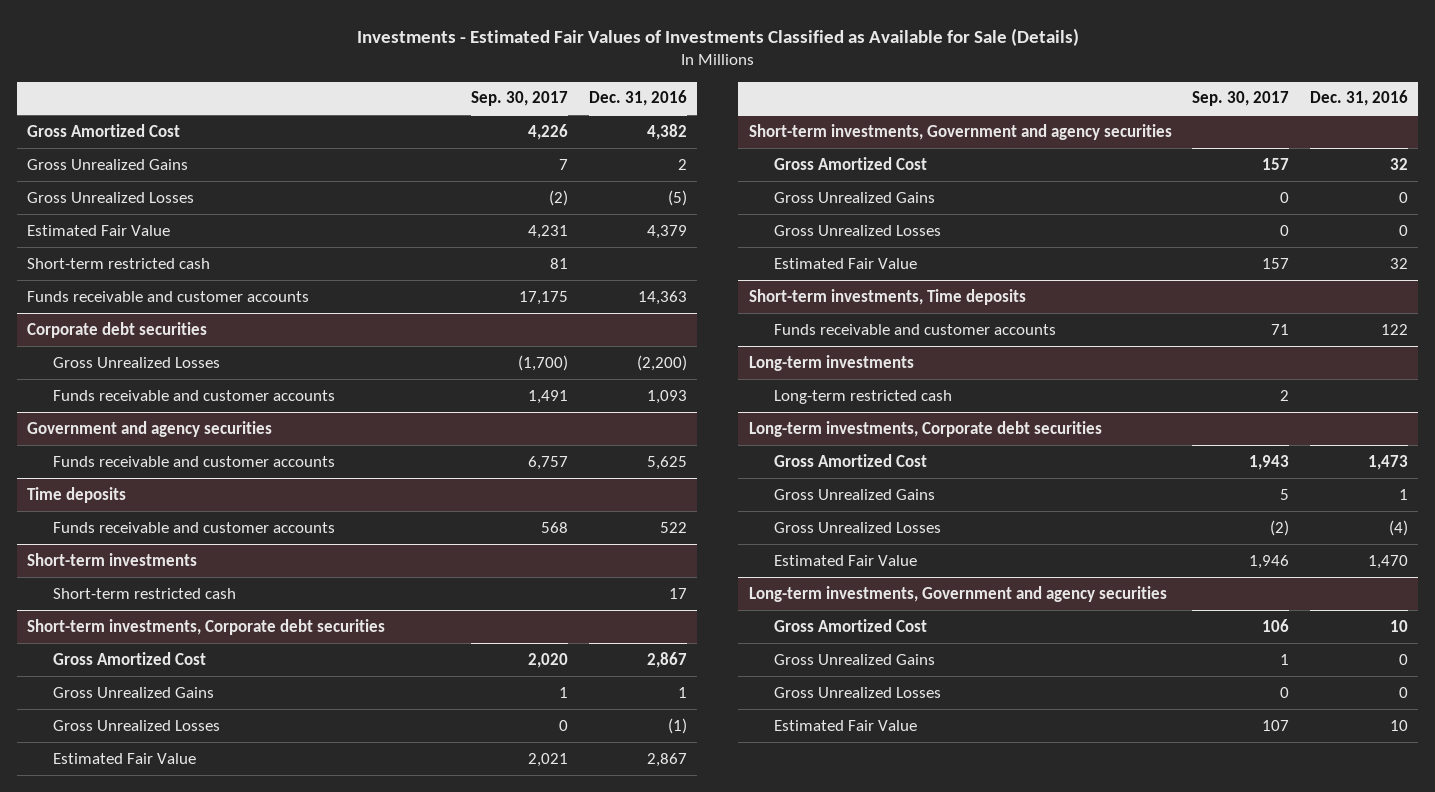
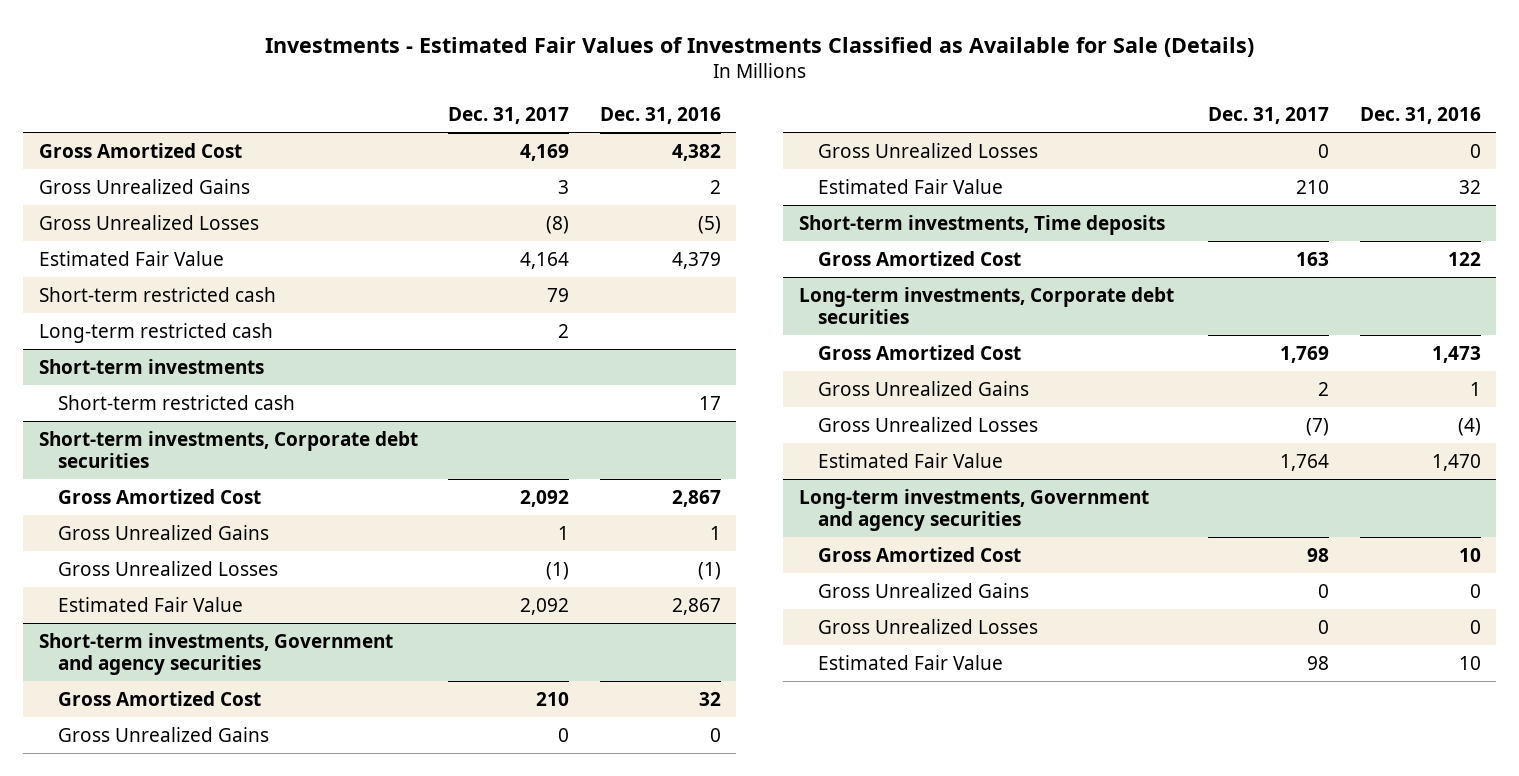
[471,91,569,107] Sep. 30, 2017 -> none
none -> [448,107,570,125] Dec. 31, 2017
[27,290,310,302] Funds receivable and customer accounts -> none
[27,321,208,338] Corporate debt securities -> none
[52,356,220,368] Gross Unrealized Losses -> none
[52,389,335,401] Funds receivable and customer accounts -> none
[27,420,273,437] Government and agency securities -> none
[52,455,335,467] Funds receivable and customer accounts -> none
[27,486,127,503] Time deposits -> none
[52,521,335,533] Funds receivable and customer accounts -> none
none -> [38,322,273,343] Long-term restricted cash
[748,354,914,371] Long-term investments -> none
[774,389,953,404] Long-term restricted cash -> none
[774,323,1057,335] Funds receivable and customer accounts -> [818,250,1022,266] Gross Amortized Cost

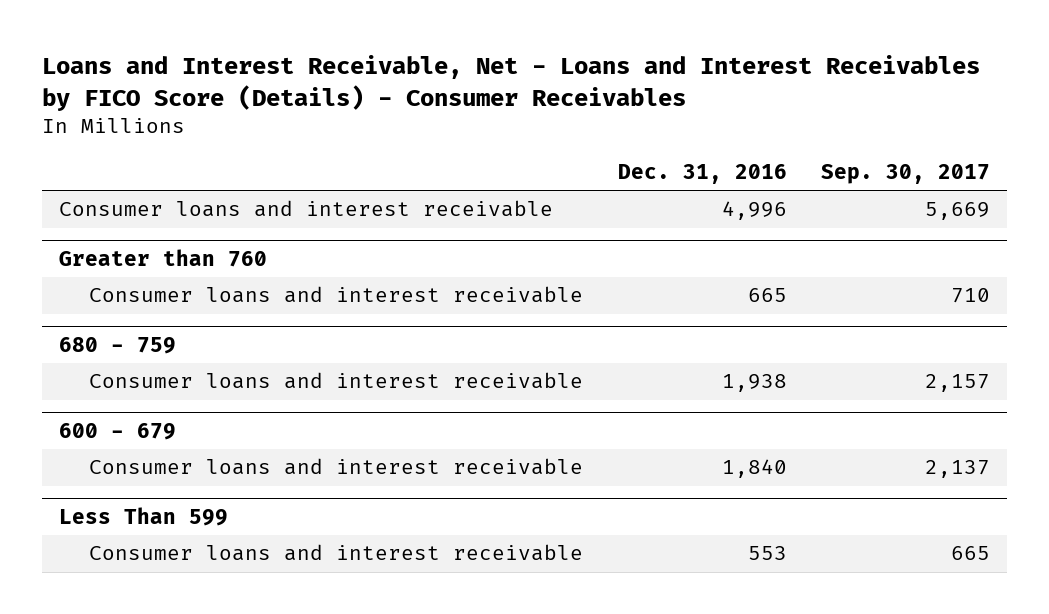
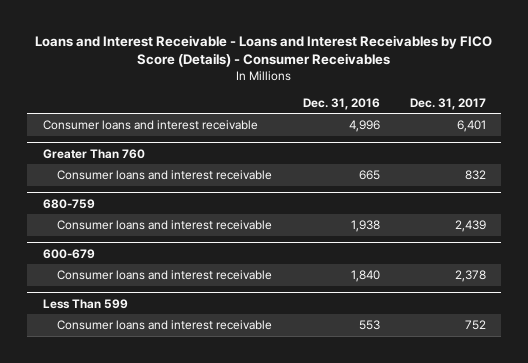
[42,54,981,111] Loans and Interest Receivable, Net - Loans and Interest Receivables by FICO Score (Details) - Consumer Receivables -> [35,34,493,67] Loans and Interest Receivable - Loans and Interest Receivables by FICO Score (Details) - Consumer Receivables
[821,164,991,185] Sep. 30, 2017 -> none
none -> [409,97,486,110] Dec. 31, 2017
[59,248,268,267] Greater than 760 -> [42,148,145,159] Greater Than 760
[59,336,177,354] 680 - 759 -> [42,198,95,209] 680-759
[59,422,177,440] 600 - 679 -> [42,248,95,259] 600-679

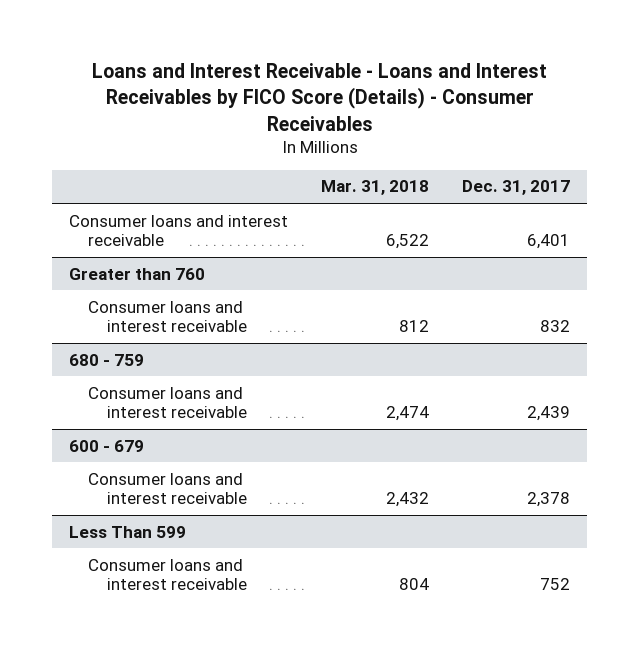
[302,97,380,110] Dec. 31, 2016 -> none
none -> [321,180,430,196] Mar. 31, 2018
[42,148,145,159] Greater Than 760 -> [68,267,205,280] Greater than 760
[42,198,95,209] 680-759 -> [68,353,144,366] 680 - 759
[42,248,95,259] 600-679 -> [68,439,144,452] 600 - 679

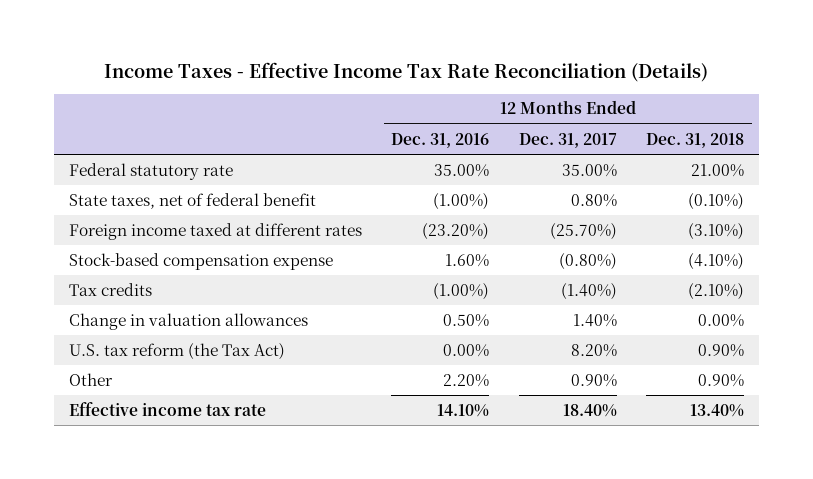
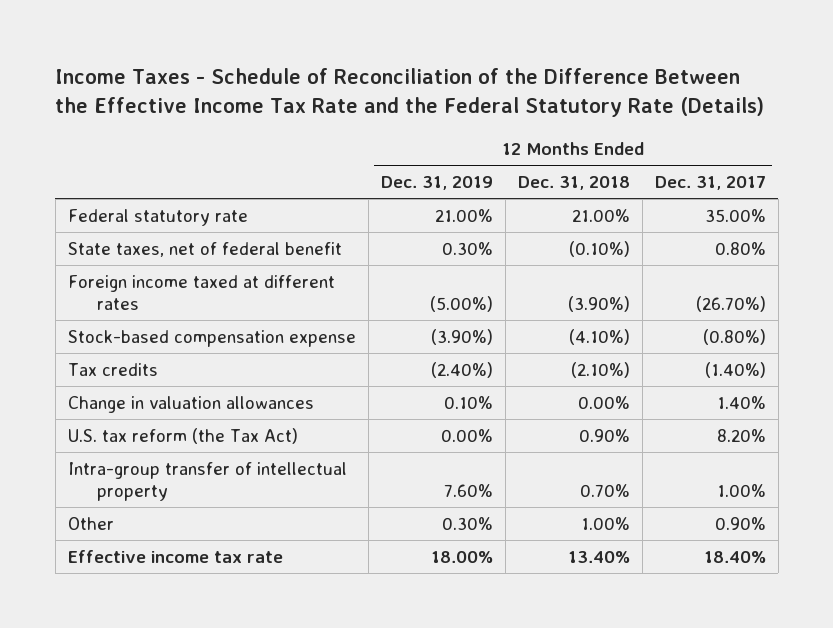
[104,62,709,83] Income Taxes - Effective Income Tax Rate Reconciliation (Details) -> [55,68,765,118] Income Taxes - Schedule of Reconciliation of the Difference Between the Effective Income Tax Rate and the Federal Statutory Rate (Details)
[391,132,490,148] Dec. 31, 2016 -> none
none -> [380,176,493,191] Dec. 31, 2019
[549,222,617,240] (25.70%) -> [695,295,766,312] (26.70%)
[688,222,745,240] (3.10%) -> [567,295,630,312] (3.90%)
none -> [67,461,347,501] Intra-group transfer of intellectual property
[698,373,745,387] 0.90% -> [580,516,630,530] 1.00%

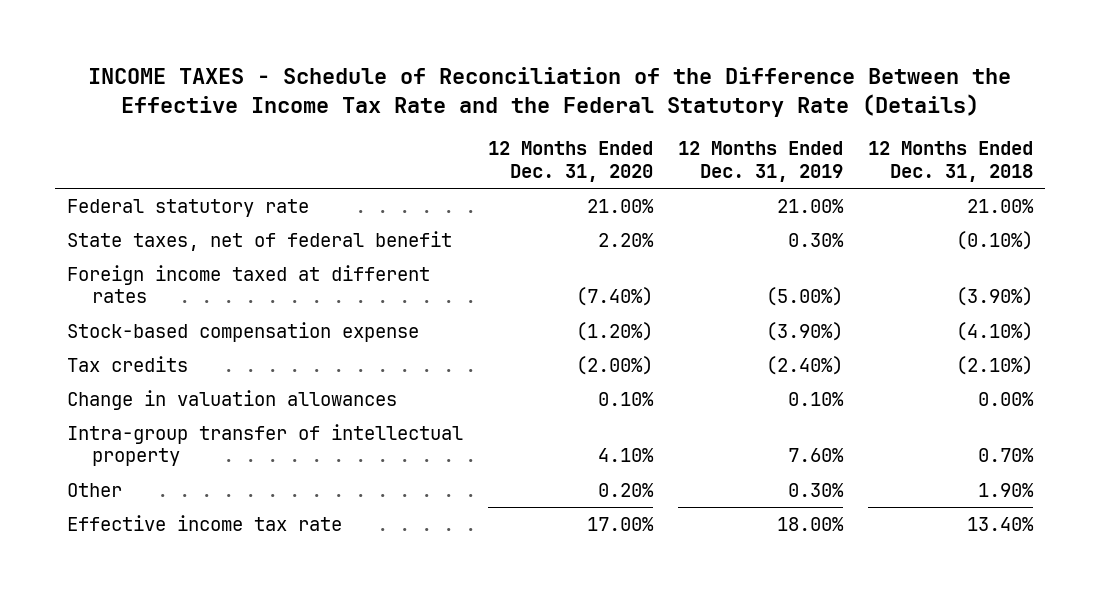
[55,68,765,118] Income Taxes - Schedule of Reconciliation of the Difference Between the Effective Income Tax Rate and the Federal Statutory Rate (Details) -> [88,66,1012,117] INCOME TAXES - Schedule of Reconciliation of the Difference Between the Effective Income Tax Rate and the Federal Statutory Rate (Details)
[654,176,766,191] Dec. 31, 2017 -> none
none -> [488,141,654,182] 12 Months Ended Dec. 31, 2020
[67,427,298,444] U.S. tax reform (the Tax Act) -> none
[580,516,630,530] 1.00% -> [977,482,1034,497] 1.90%

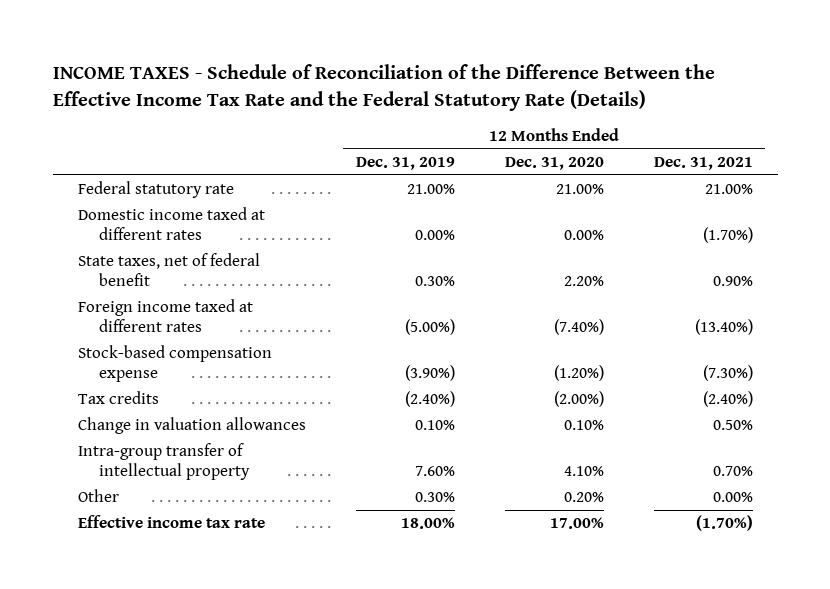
[867,141,1033,182] 12 Months Ended Dec. 31, 2018 -> none
none -> [653,156,753,170] Dec. 31, 2021
none -> [77,207,265,241] Domestic income taxed at different rates

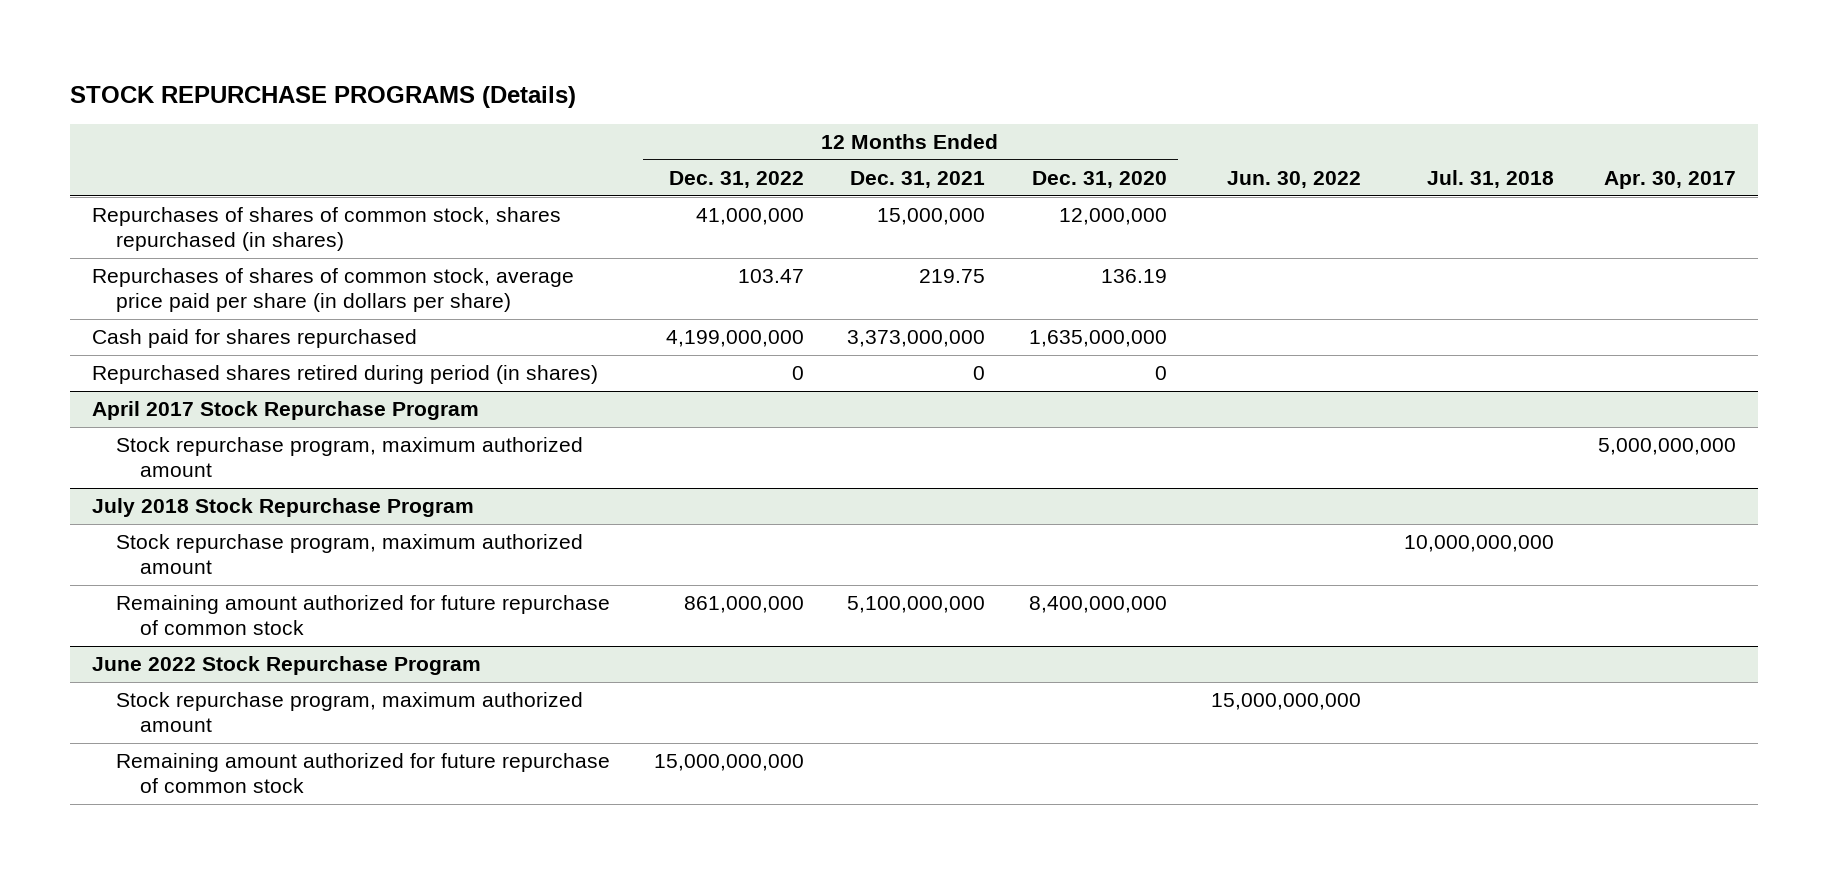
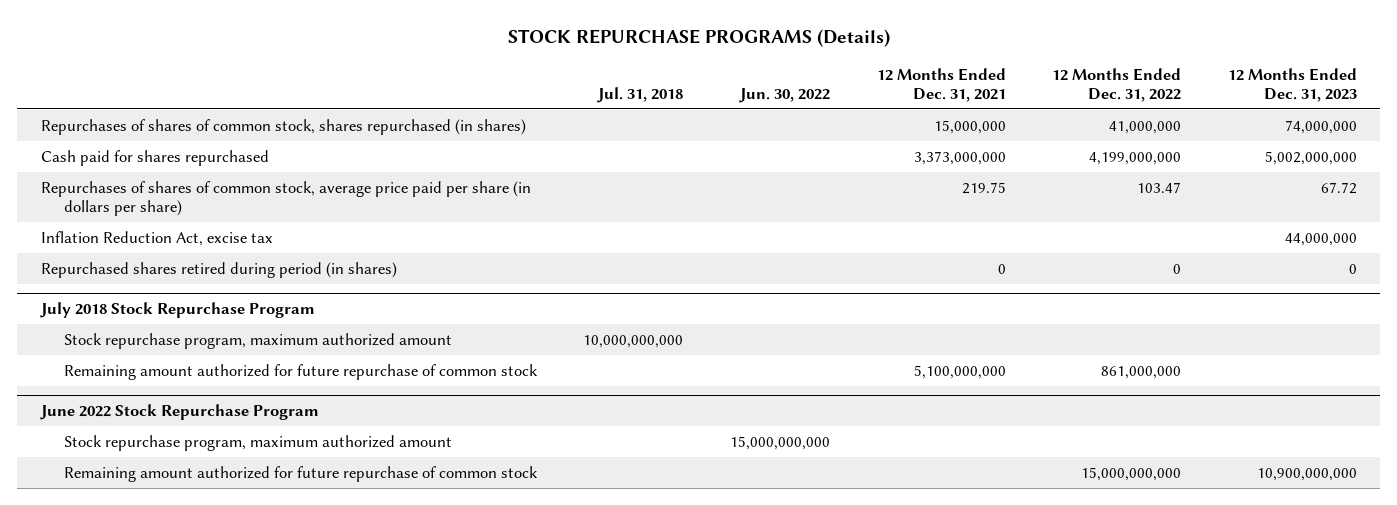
[1032,170,1168,188] Dec. 31, 2020 -> none
[1604,170,1737,189] Apr. 30, 2017 -> none
none -> [1227,67,1357,102] 12 Months Ended Dec. 31, 2023
[91,268,574,313] Repurchases of shares of common stock, average price paid per share (in dollars per share) -> [40,180,531,216] Repurchases of shares of common stock, average price paid per share (in dollars per share)
none -> [40,230,273,246] Inflation Reduction Act, excise tax
[91,401,479,421] April 2017 Stock Repurchase Program -> none
[115,437,583,478] Stock repurchase program, maximum authorized amount -> none

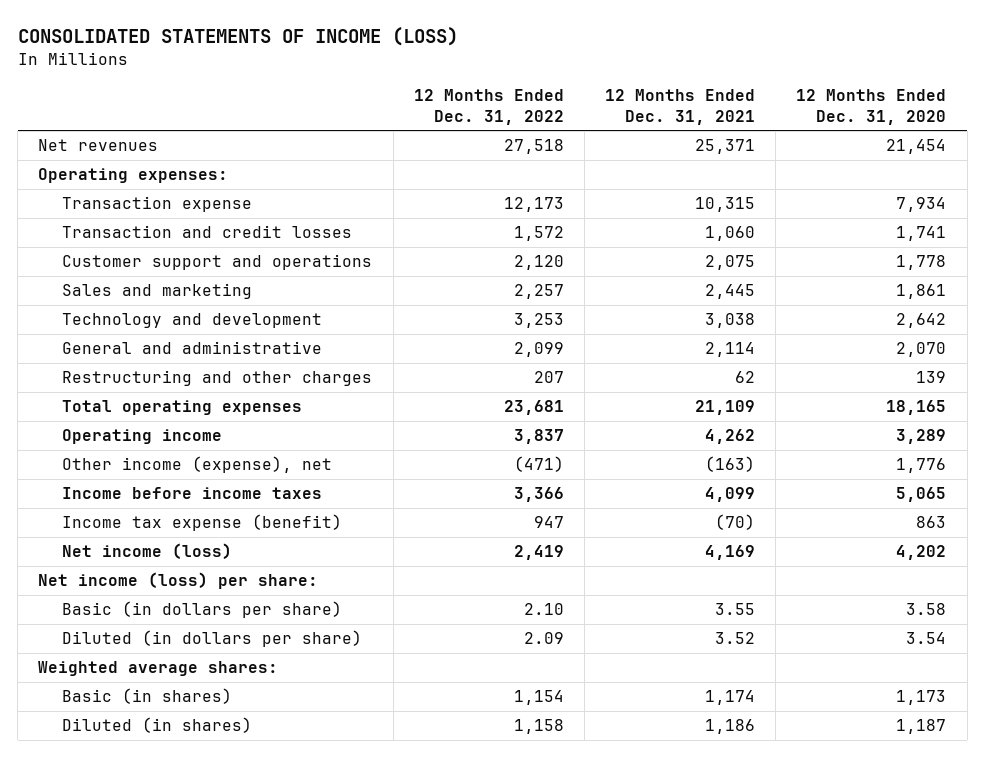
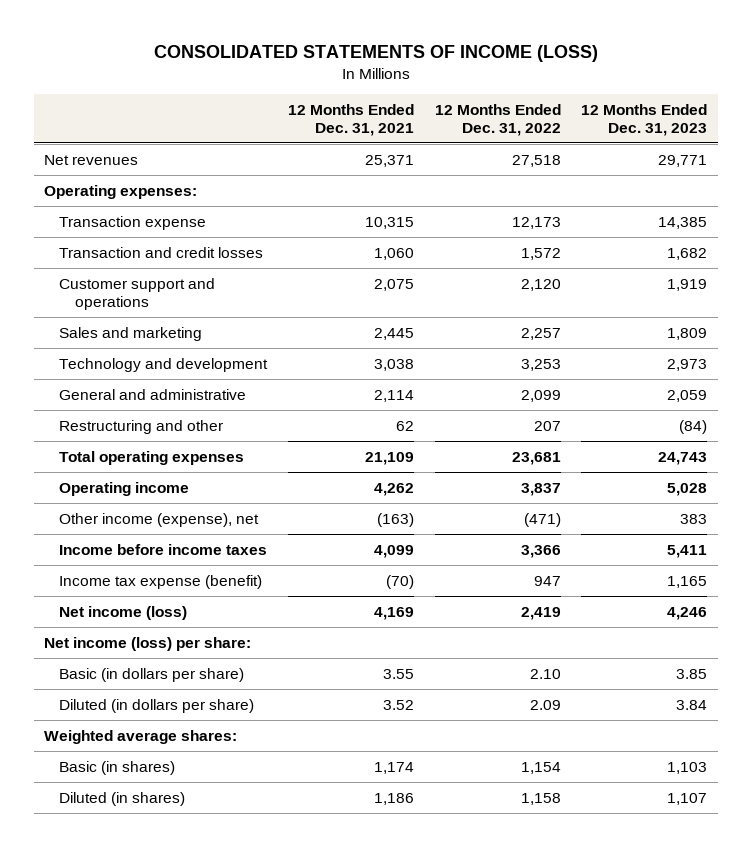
[796,89,947,125] 12 Months Ended Dec. 31, 2020 -> none
none -> [581,103,708,136] 12 Months Ended Dec. 31, 2023
[62,370,373,387] Restructuring and other charges -> [59,419,224,434] Restructuring and other

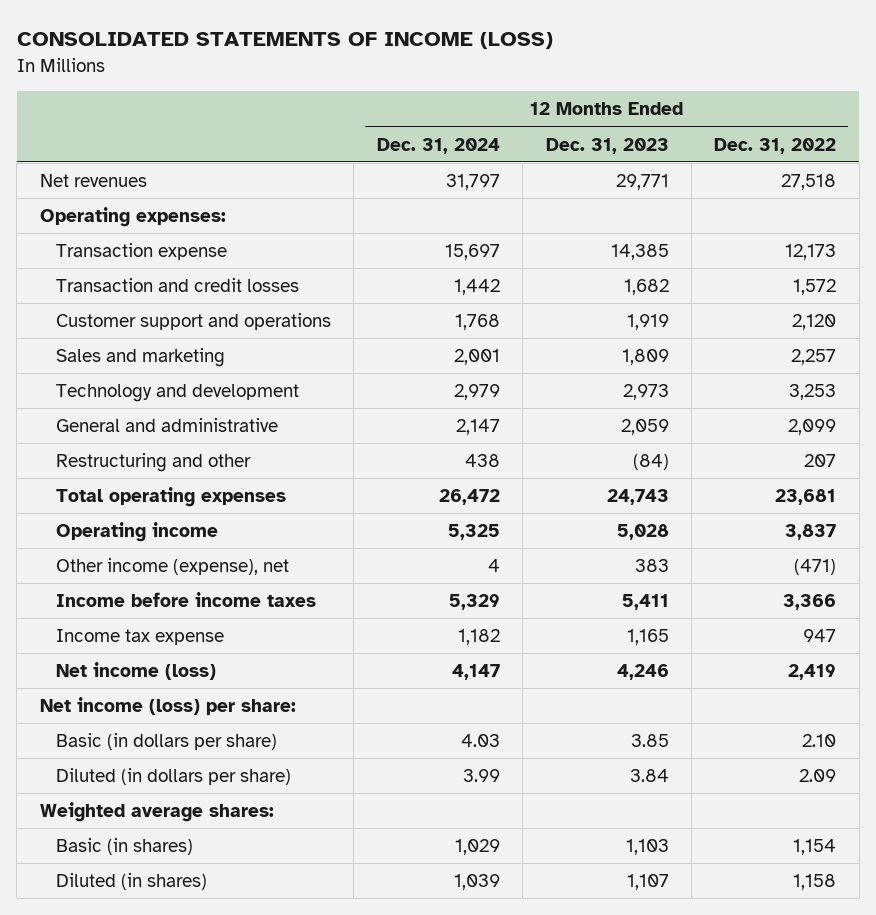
[288,103,415,136] 12 Months Ended Dec. 31, 2021 -> none
none -> [376,137,500,154] Dec. 31, 2024
[59,574,263,589] Income tax expense (benefit) -> [55,629,224,646] Income tax expense

